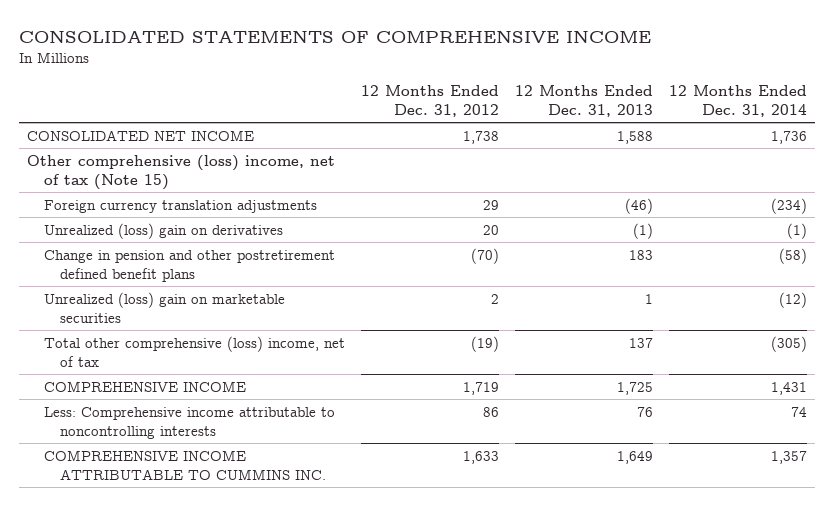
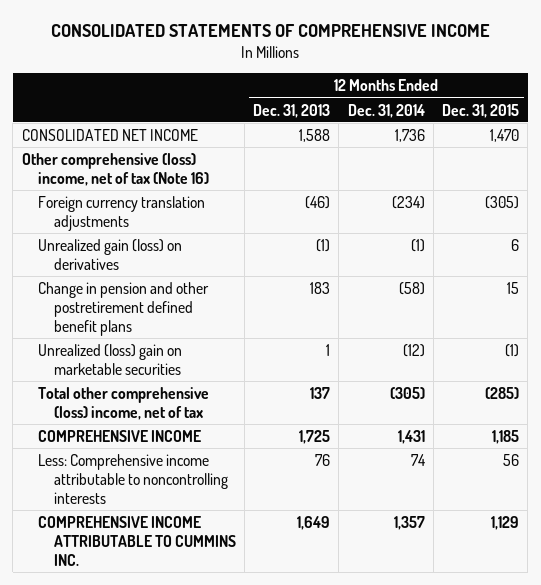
[360,84,499,117] 12 Months Ended Dec. 31, 2012 -> none
none -> [442,103,520,118] Dec. 31, 2015
[27,154,336,190] Other comprehensive (loss) income, net of tax (Note 15) -> [21,152,209,186] Other comprehensive (loss) income, net of tax (Note 16)
[43,222,283,239] Unrealized (loss) gain on derivatives -> [37,238,182,270] Unrealized gain (loss) on derivatives

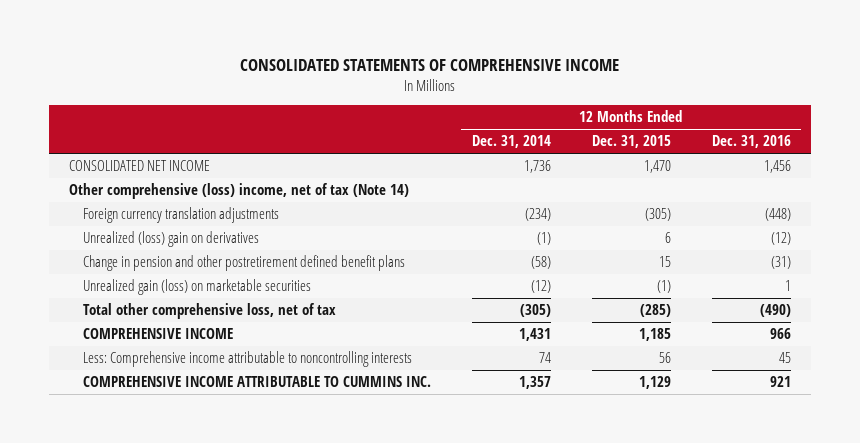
[253,103,331,118] Dec. 31, 2013 -> none
none -> [711,135,791,149] Dec. 31, 2016
[21,152,209,186] Other comprehensive (loss) income, net of tax (Note 16) -> [69,183,410,200] Other comprehensive (loss) income, net of tax (Note 14)
[37,238,182,270] Unrealized gain (loss) on derivatives -> [82,231,259,248] Unrealized (loss) gain on derivatives
[37,343,182,375] Unrealized (loss) gain on marketable securities -> [82,279,311,296] Unrealized gain (loss) on marketable securities
[37,386,209,420] Total other comprehensive (loss) income, net of tax -> [82,303,336,320] Total other comprehensive loss, net of tax

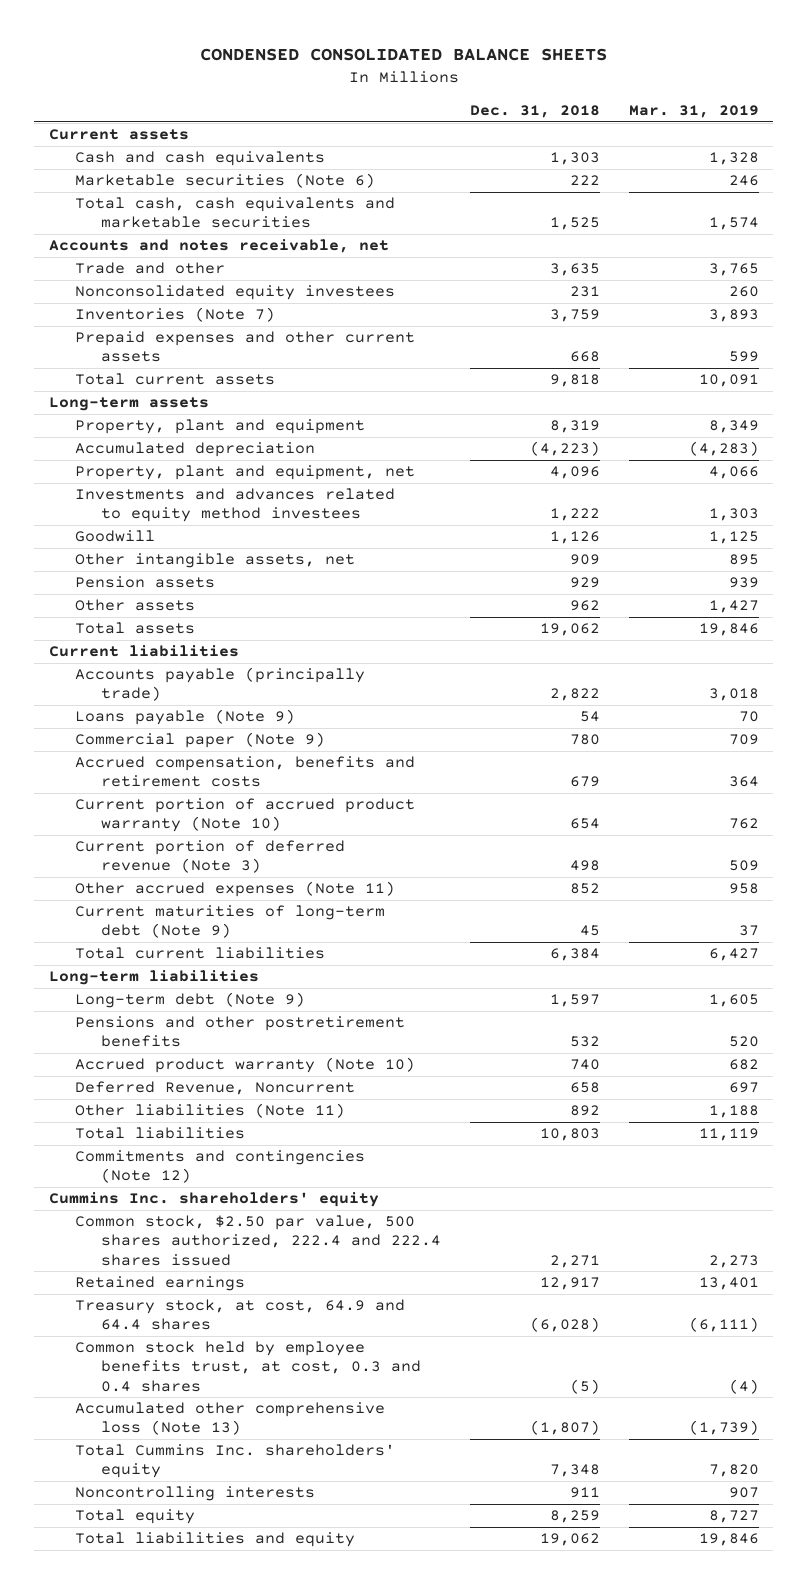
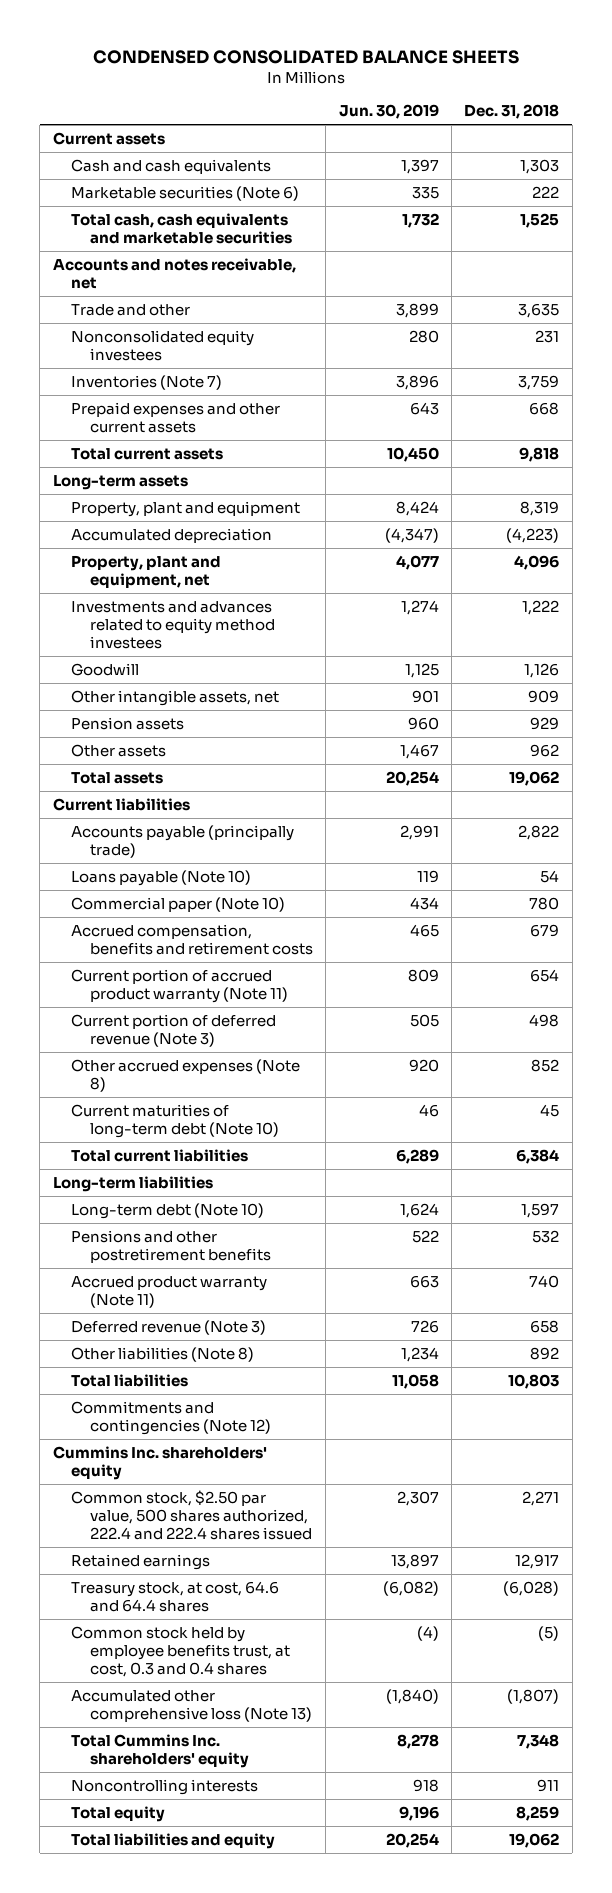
[628,104,759,118] Mar. 31, 2019 -> none
none -> [338,104,439,120] Jun. 30, 2019
[74,709,295,726] Loans payable (Note 9) -> [71,869,252,886] Loans payable (Note 10)
[74,732,325,749] Commercial paper (Note 9) -> [71,896,286,912] Commercial paper (Note 10)
[74,798,415,833] Current portion of accrued product warranty (Note 10) -> [71,968,288,1003] Current portion of accrued product warranty (Note 11)
[74,881,395,898] Other accrued expenses (Note 11) -> [71,1058,301,1092] Other accrued expenses (Note 8)
[74,905,385,939] Current maturities of long-term debt (Note 9) -> [71,1103,279,1138] Current maturities of long-term debt (Note 10)
[74,992,305,1009] Long-term debt (Note 9) -> [71,1202,265,1219] Long-term debt (Note 10)
[74,1057,415,1074] Accrued product warranty (Note 10) -> [71,1275,268,1308] Accrued product warranty (Note 11)
[74,1081,355,1096] Deferred Revenue, Noncurrent -> [71,1319,267,1335] Deferred revenue (Note 3)
[74,1103,345,1119] Other liabilities (Note 11) -> [71,1346,255,1362] Other liabilities (Note 8)
[74,1299,405,1331] Treasury stock, at cost, 64.9 and 64.4 shares -> [71,1580,280,1612] Treasury stock, at cost, 64.6 and 64.4 shares

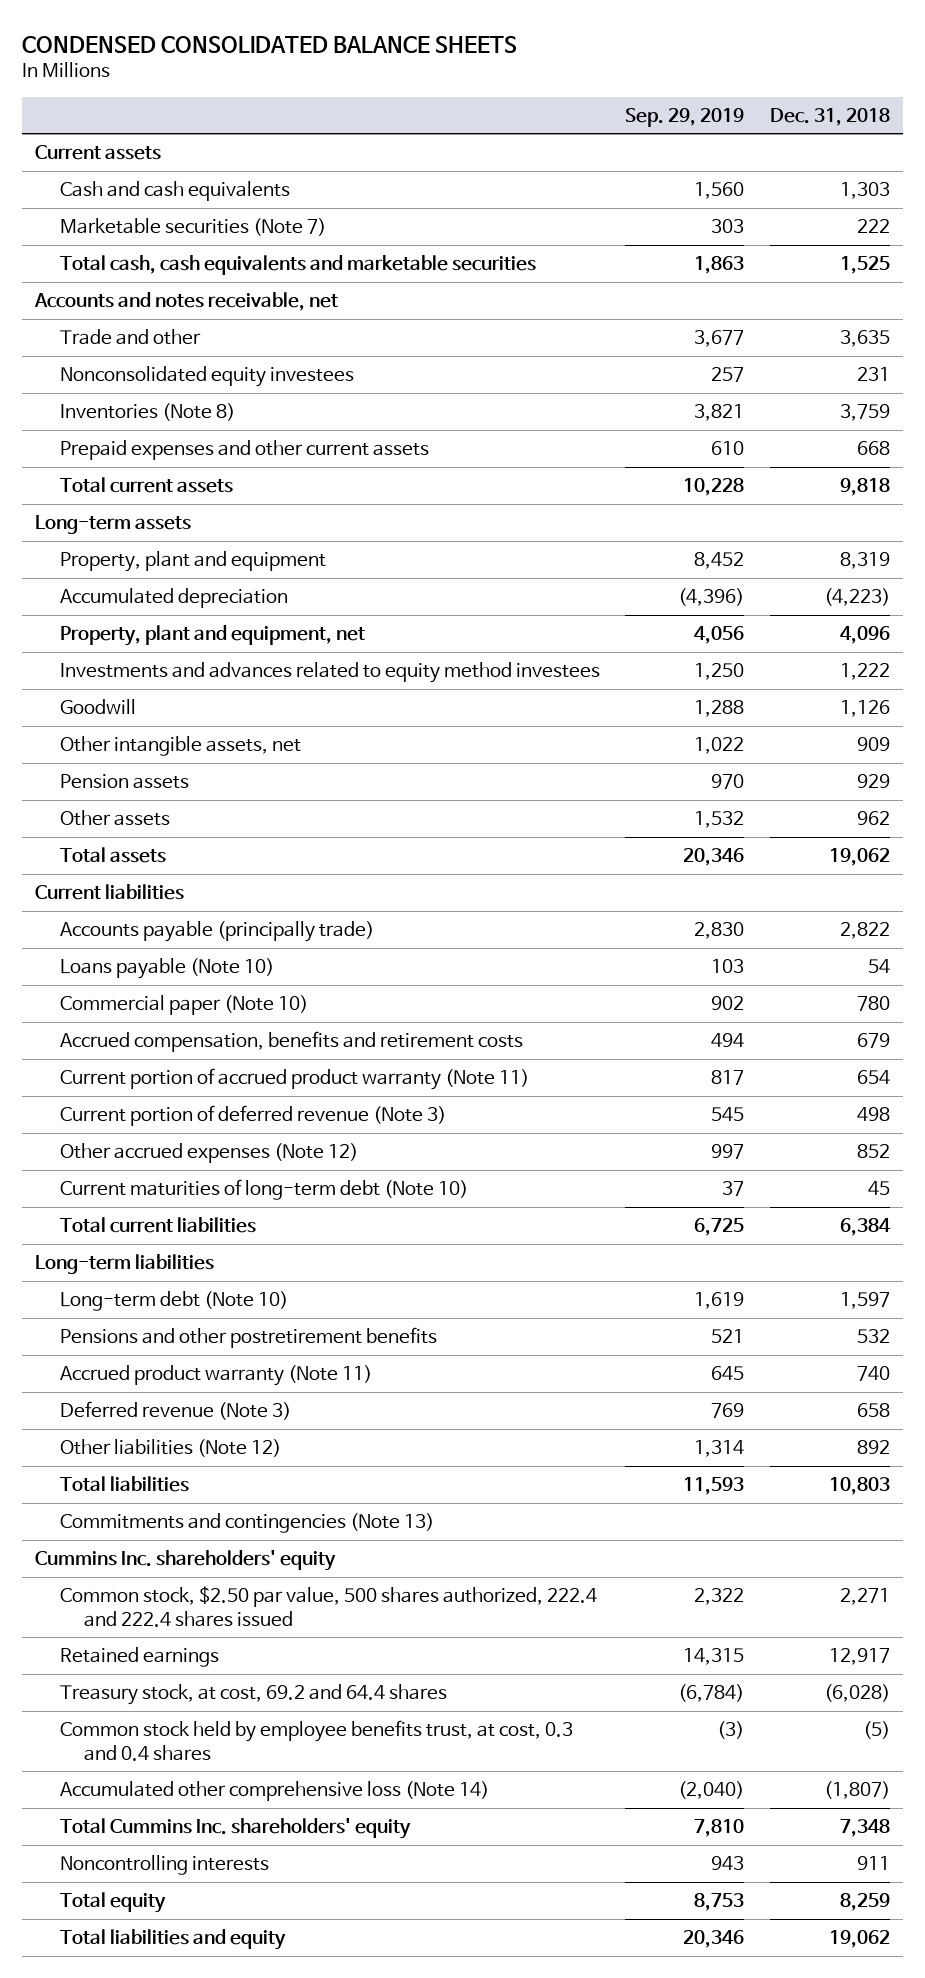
[338,104,439,120] Jun. 30, 2019 -> none
none -> [625,107,745,127] Sep. 29, 2019
[71,185,300,201] Marketable securities (Note 6) -> [59,218,326,237] Marketable securities (Note 7)
[71,374,223,390] Inventories (Note 7) -> [59,403,235,422] Inventories (Note 8)
[71,1058,301,1092] Other accrued expenses (Note 8) -> [59,1143,358,1164] Other accrued expenses (Note 12)
[71,1346,255,1362] Other liabilities (Note 8) -> [59,1439,281,1458] Other liabilities (Note 12)
[71,1400,271,1435] Commitments and contingencies (Note 12) -> [59,1513,434,1534] Commitments and contingencies (Note 13)
[71,1580,280,1612] Treasury stock, at cost, 64.6 and 64.4 shares -> [59,1684,447,1706] Treasury stock, at cost, 69.2 and 64.4 shares
[71,1689,312,1722] Accumulated other comprehensive loss (Note 13) -> [59,1781,489,1802] Accumulated other comprehensive loss (Note 14)

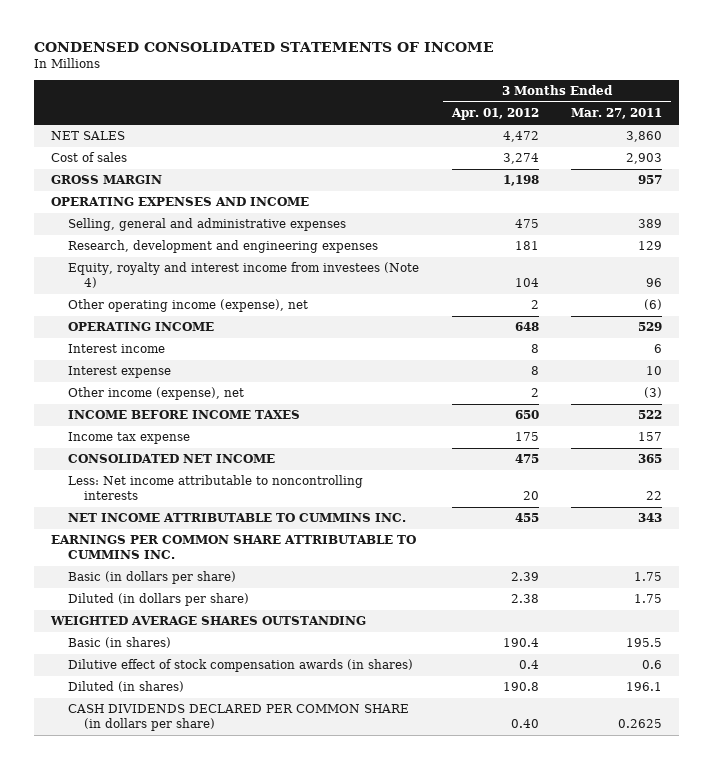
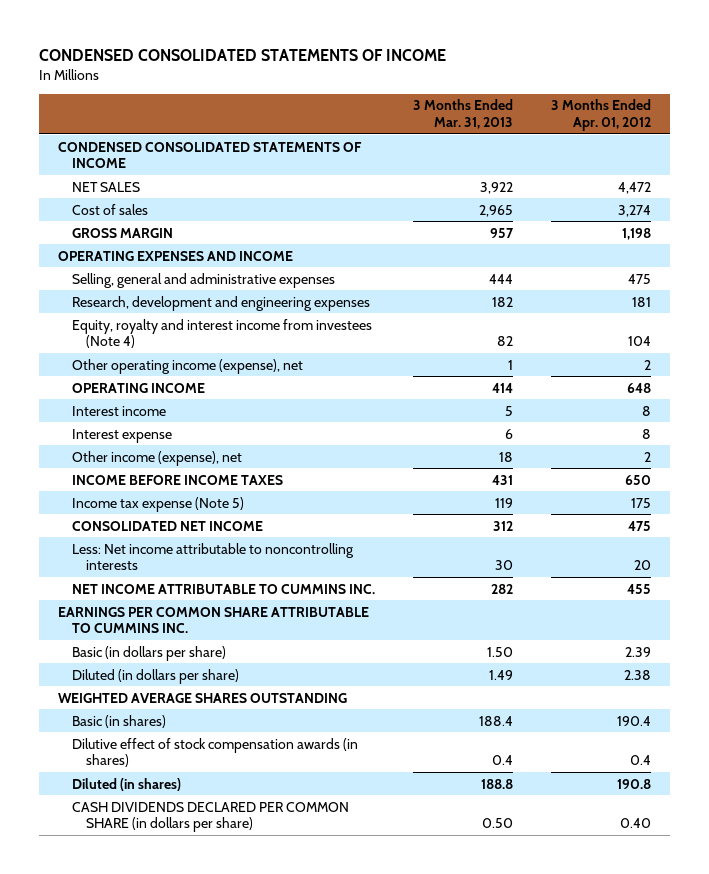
[571,108,663,120] Mar. 27, 2011 -> none
none -> [413,99,514,129] 3 Months Ended Mar. 31, 2013
none -> [57,141,362,169] CONDENSED CONSOLIDATED STATEMENTS OF INCOME
[67,432,190,445] Income tax expense -> [72,496,245,512] Income tax expense (Note 5)

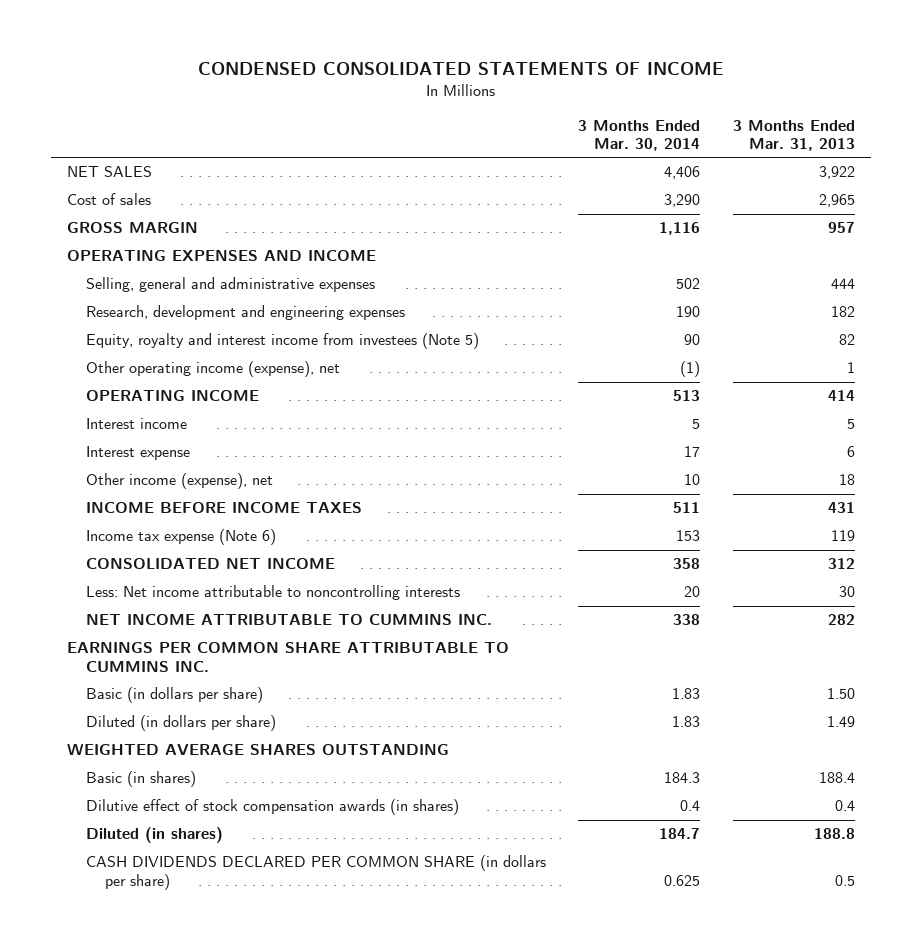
[551,99,652,131] 3 Months Ended Apr. 01, 2012 -> none
none -> [578,119,701,151] 3 Months Ended Mar. 30, 2014
[57,141,362,169] CONDENSED CONSOLIDATED STATEMENTS OF INCOME -> none
[72,318,373,349] Equity, royalty and interest income from investees (Note 4) -> [85,333,479,350] Equity, royalty and interest income from investees (Note 5)
[72,496,245,512] Income tax expense (Note 5) -> [85,529,276,546] Income tax expense (Note 6)
[482,818,514,829] 0.50 -> [834,874,855,886] 0.5

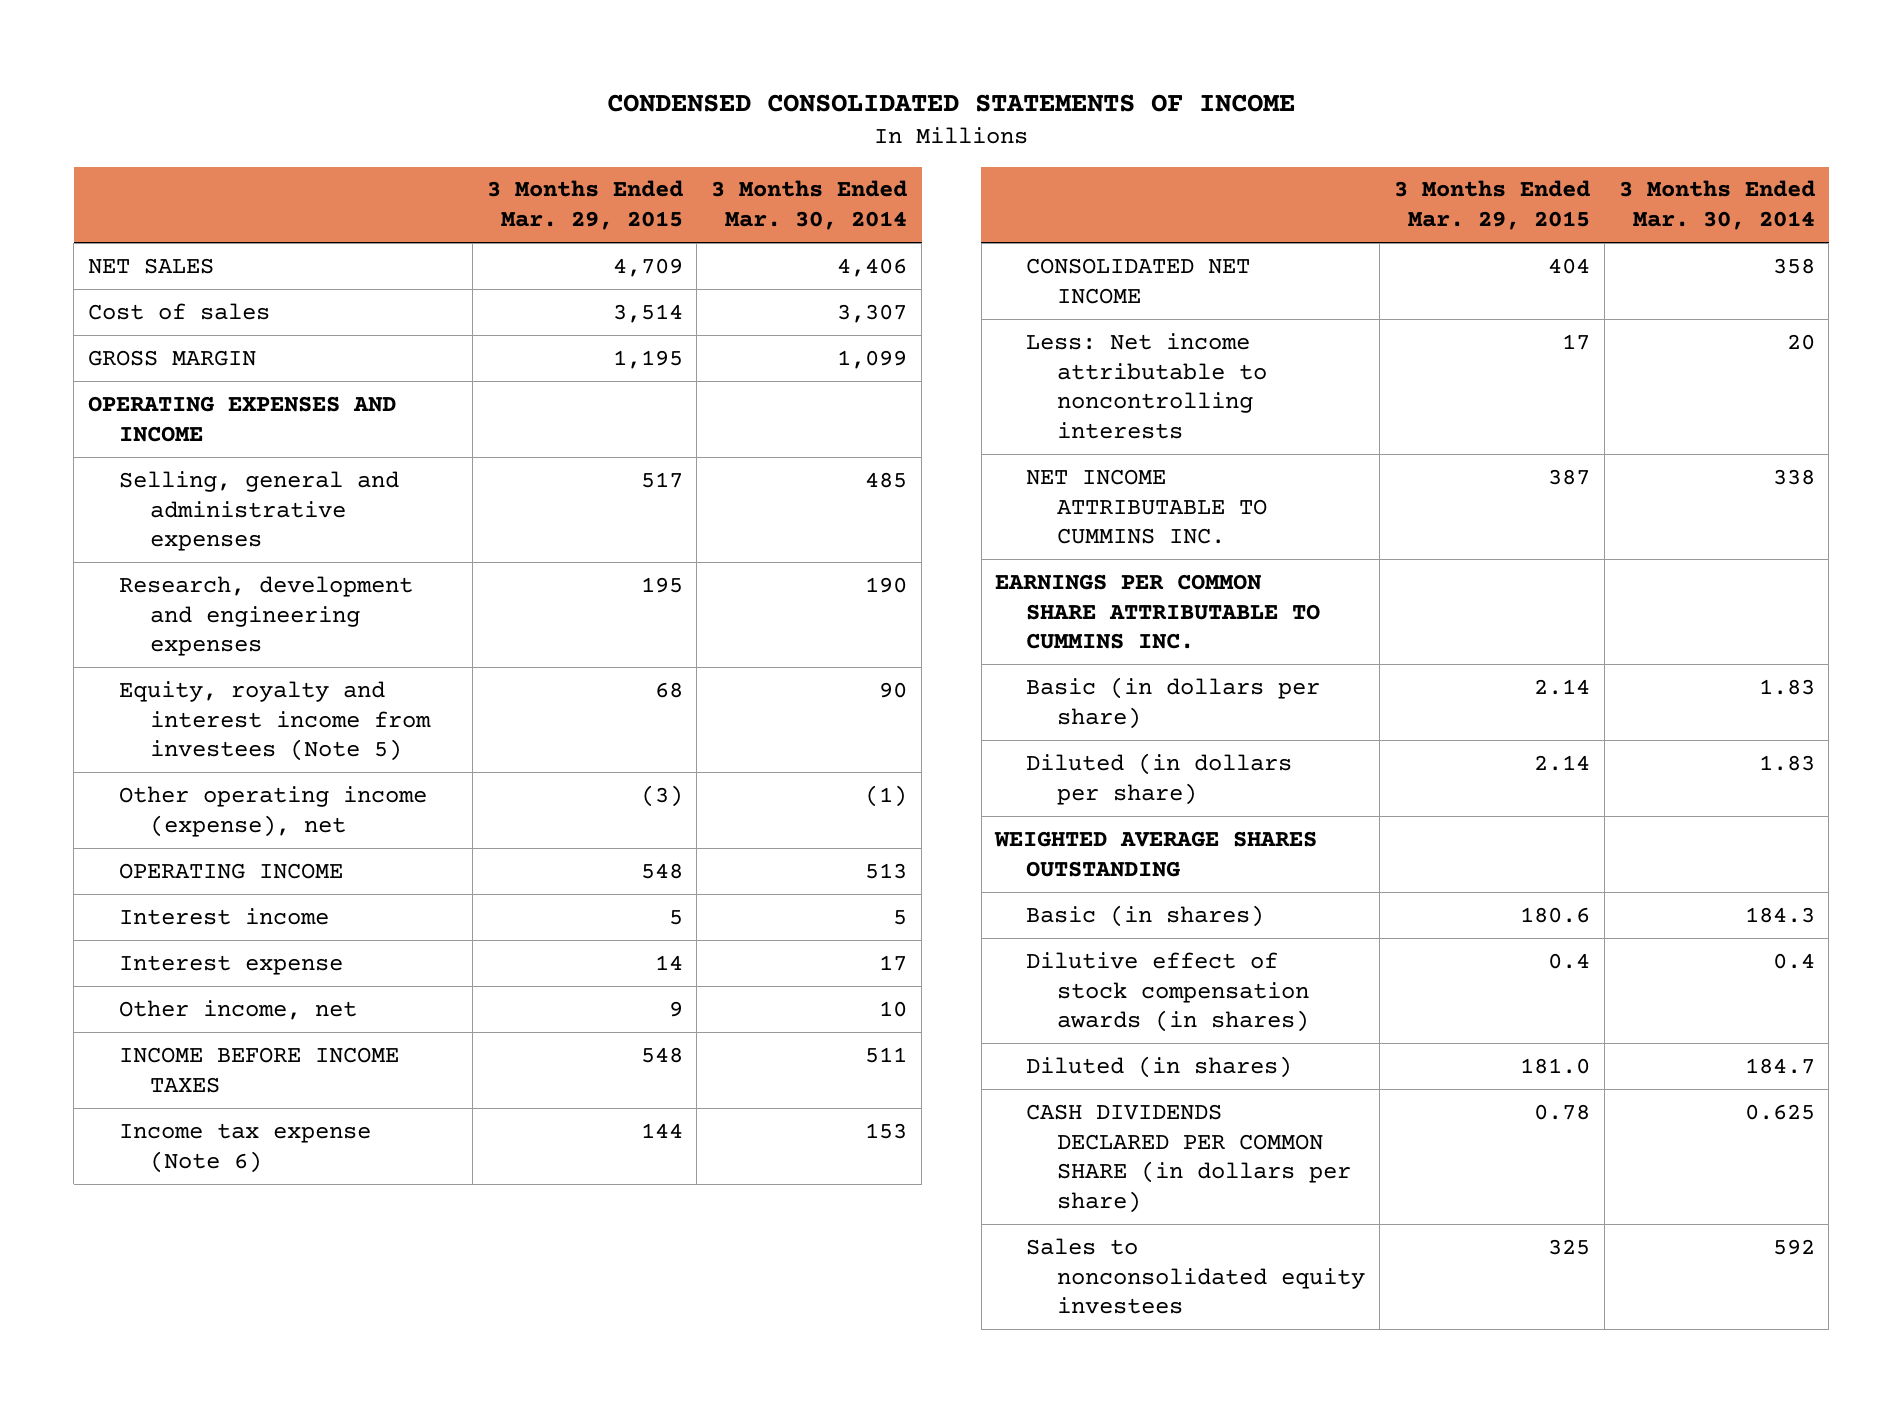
[732,119,855,151] 3 Months Ended Mar. 31, 2013 -> none
none -> [486,180,683,231] 3 Months Ended Mar. 29, 2015
[664,194,701,208] 3,290 -> [837,303,908,323] 3,307
[659,222,701,236] 1,116 -> [837,349,908,369] 1,099
[676,278,701,290] 502 -> [865,471,908,488] 485
[85,473,273,490] Other income (expense), net -> [119,999,358,1020] Other income, net
none -> [1026,1237,1365,1315] Sales to nonconsolidated equity investees

